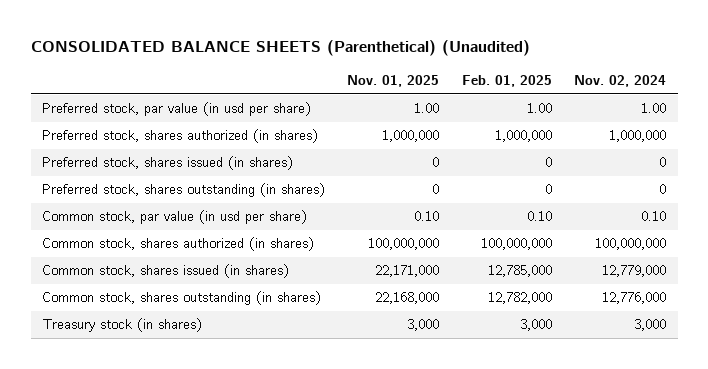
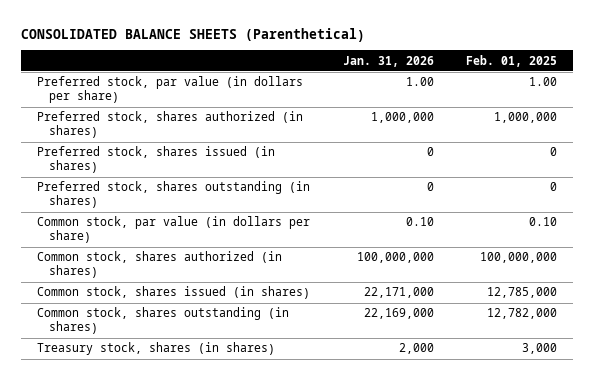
[30,40,530,57] CONSOLIDATED BALANCE SHEETS (Parenthetical) (Unaudited) -> [20,27,365,42] CONSOLIDATED BALANCE SHEETS (Parenthetical)
[347,74,440,87] Nov. 01, 2025 -> none
[574,74,667,87] Nov. 02, 2024 -> none
none -> [342,55,434,67] Jan. 31, 2026
[41,102,311,117] Preferred stock, par value (in usd per share) -> [37,76,304,104] Preferred stock, par value (in dollars per share)
[41,210,307,225] Common stock, par value (in usd per share) -> [37,216,311,244] Common stock, par value (in dollars per share)
[41,318,202,333] Treasury stock (in shares) -> [37,342,276,356] Treasury stock, shares (in shares)

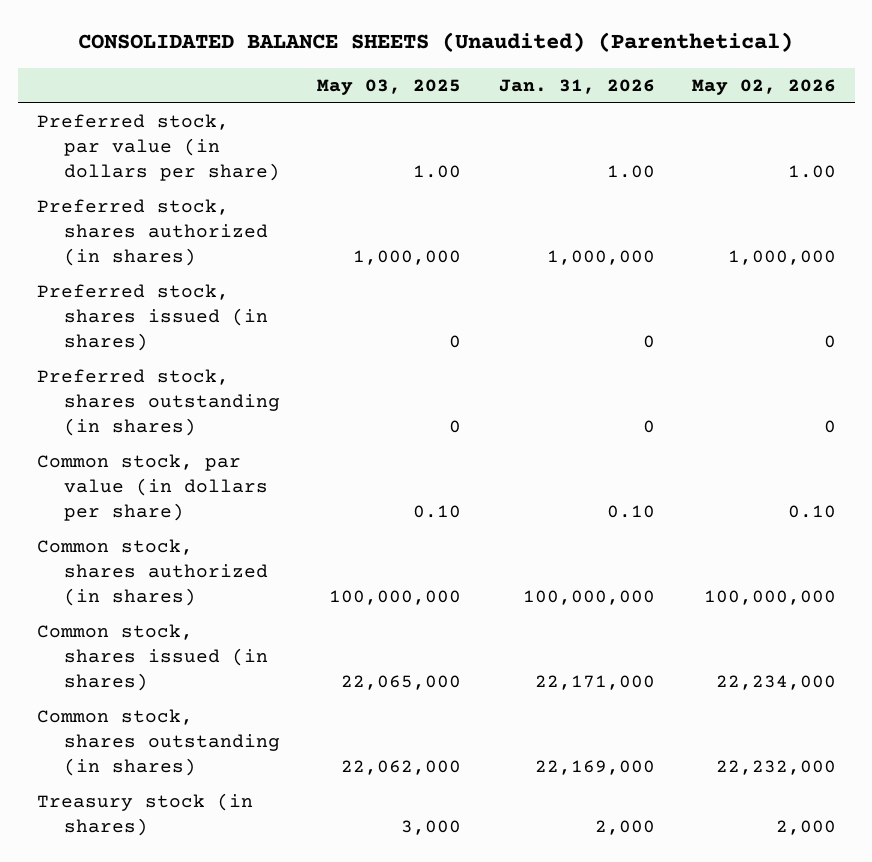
[20,27,365,42] CONSOLIDATED BALANCE SHEETS (Parenthetical) -> [78,32,794,53] CONSOLIDATED BALANCE SHEETS (Unaudited) (Parenthetical)
[466,54,558,67] Feb. 01, 2025 -> none
none -> [317,79,462,96] May 03, 2025
none -> [691,79,836,96] May 02, 2026
[37,342,276,356] Treasury stock, shares (in shares) -> [36,793,253,837] Treasury stock (in shares)

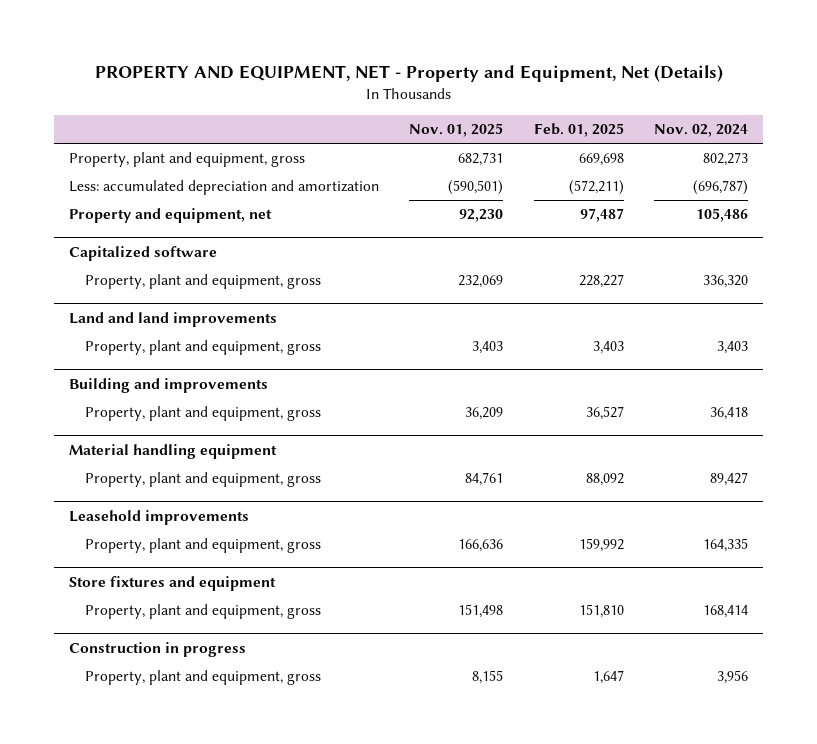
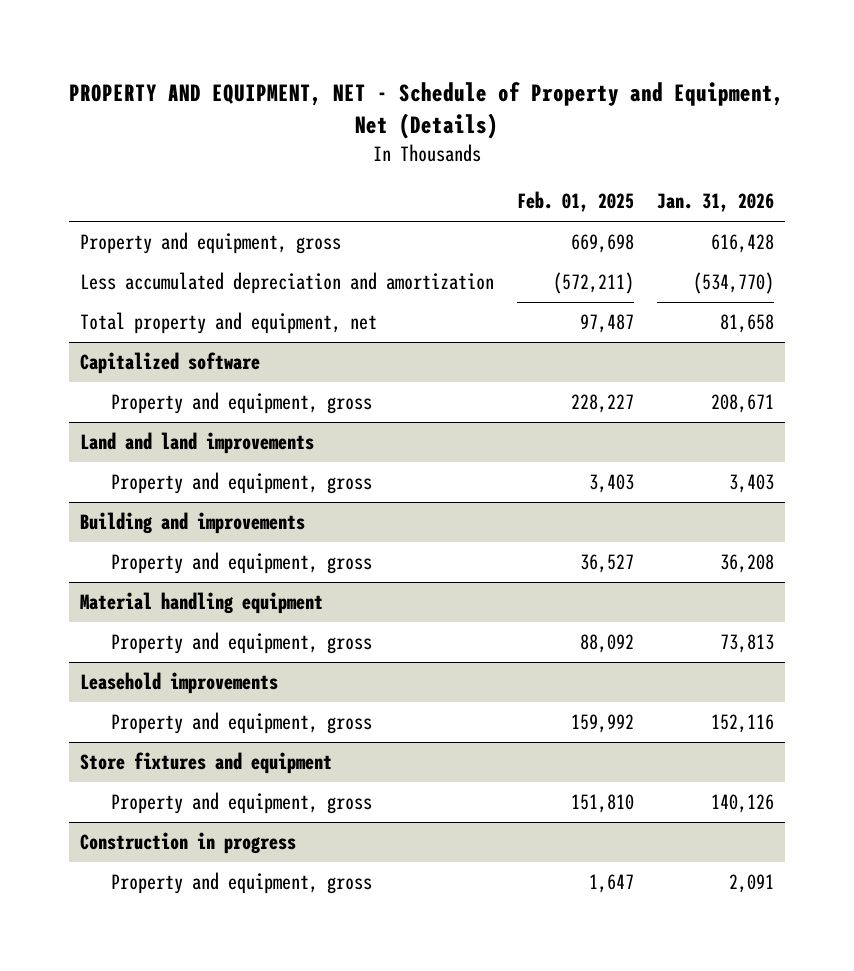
[94,65,723,83] PROPERTY AND EQUIPMENT, NET - Property and Equipment, Net (Details) -> [69,82,785,139] PROPERTY AND EQUIPMENT, NET - Schedule of Property and Equipment, Net (Details)
[409,122,504,137] Nov. 01, 2025 -> none
[653,123,748,137] Nov. 02, 2024 -> none
none -> [656,193,774,213] Jan. 31, 2026
[69,152,306,168] Property, plant and equipment, gross -> [80,232,342,255] Property and equipment, gross
[69,180,380,196] Less: accumulated depreciation and amortization -> [80,272,495,295] Less accumulated depreciation and amortization
[69,208,273,224] Property and equipment, net -> [80,312,378,335] Total property and equipment, net
[85,274,322,290] Property, plant and equipment, gross -> [110,392,372,415] Property and equipment, gross
[85,340,322,356] Property, plant and equipment, gross -> [110,472,372,495] Property and equipment, gross
[85,406,322,422] Property, plant and equipment, gross -> [110,552,372,575] Property and equipment, gross
[85,472,322,488] Property, plant and equipment, gross -> [110,632,372,655] Property and equipment, gross
[85,538,322,554] Property, plant and equipment, gross -> [110,712,372,735] Property and equipment, gross
[85,604,322,620] Property, plant and equipment, gross -> [110,792,372,815] Property and equipment, gross
[85,670,322,686] Property, plant and equipment, gross -> [110,872,372,895] Property and equipment, gross

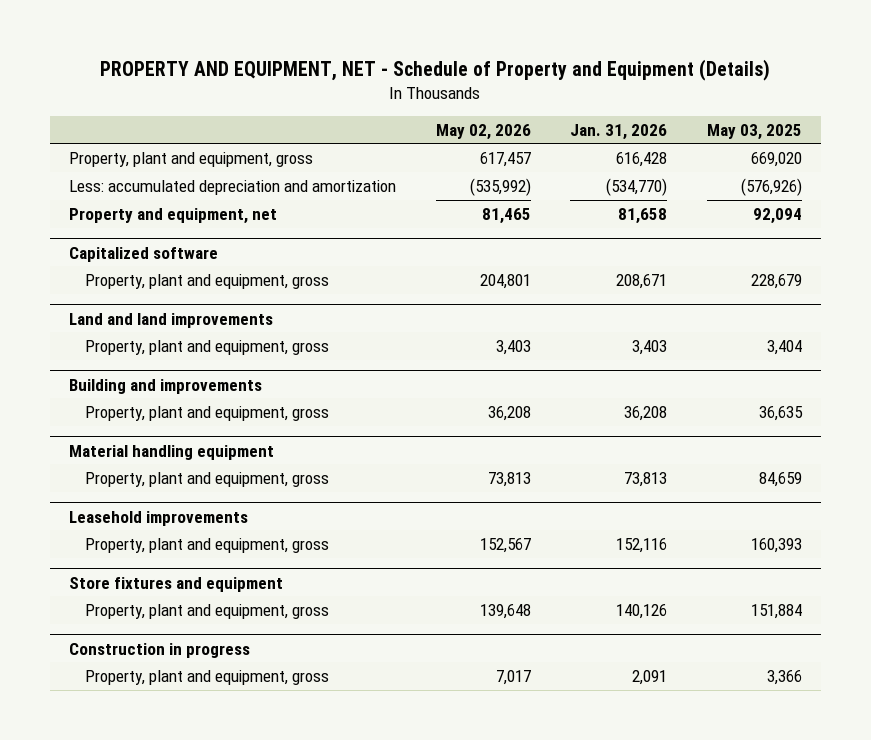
[69,82,785,139] PROPERTY AND EQUIPMENT, NET - Schedule of Property and Equipment, Net (Details) -> [100,58,771,81] PROPERTY AND EQUIPMENT, NET - Schedule of Property and Equipment (Details)
[517,191,635,213] Feb. 01, 2025 -> none
none -> [435,123,531,140] May 02, 2026
none -> [706,123,802,140] May 03, 2025
[80,232,342,255] Property and equipment, gross -> [69,151,314,167] Property, plant and equipment, gross
[80,272,495,295] Less accumulated depreciation and amortization -> [69,179,397,195] Less: accumulated depreciation and amortization
[80,312,378,335] Total property and equipment, net -> [69,207,278,224] Property and equipment, net
[110,392,372,415] Property and equipment, gross -> [84,273,329,289] Property, plant and equipment, gross
[110,472,372,495] Property and equipment, gross -> [84,339,329,355] Property, plant and equipment, gross
[110,552,372,575] Property and equipment, gross -> [84,405,329,421] Property, plant and equipment, gross
[110,632,372,655] Property and equipment, gross -> [84,471,329,487] Property, plant and equipment, gross
[110,712,372,735] Property and equipment, gross -> [84,537,329,553] Property, plant and equipment, gross
[110,792,372,815] Property and equipment, gross -> [84,603,329,619] Property, plant and equipment, gross
[110,872,372,895] Property and equipment, gross -> [84,669,329,685] Property, plant and equipment, gross

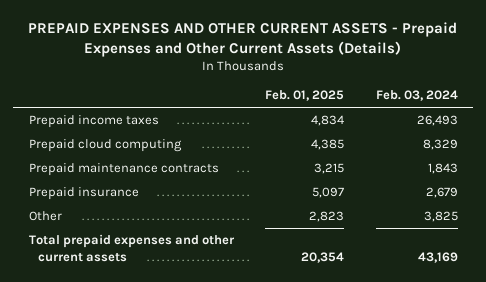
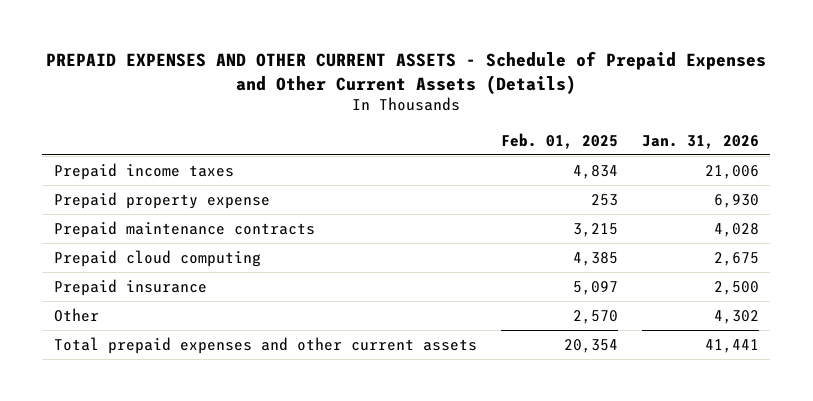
[28,21,458,57] PREPAID EXPENSES AND OTHER CURRENT ASSETS - Prepaid Expenses and Other Current Assets (Details) -> [46,51,767,94] PREPAID EXPENSES AND OTHER CURRENT ASSETS - Schedule of Prepaid Expenses and Other Current Assets (Details)
[375,90,458,102] Feb. 03, 2024 -> none
none -> [641,134,759,149] Jan. 31, 2026
none -> [54,192,271,210] Prepaid property expense
[28,139,182,153] Prepaid cloud computing -> [54,250,262,268] Prepaid cloud computing
[309,211,345,223] 2,823 -> [572,310,618,325] 2,570

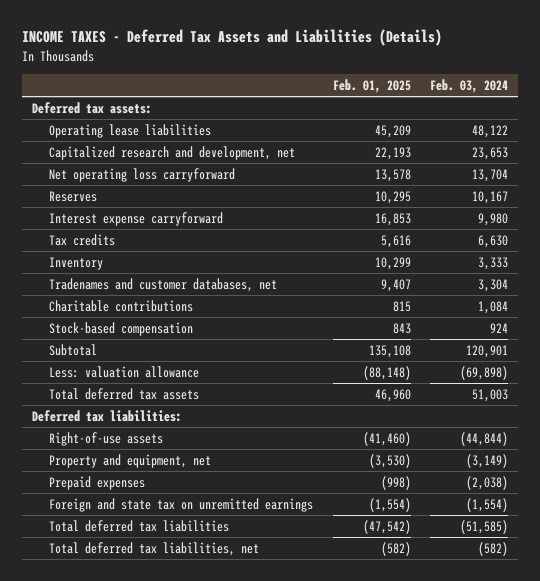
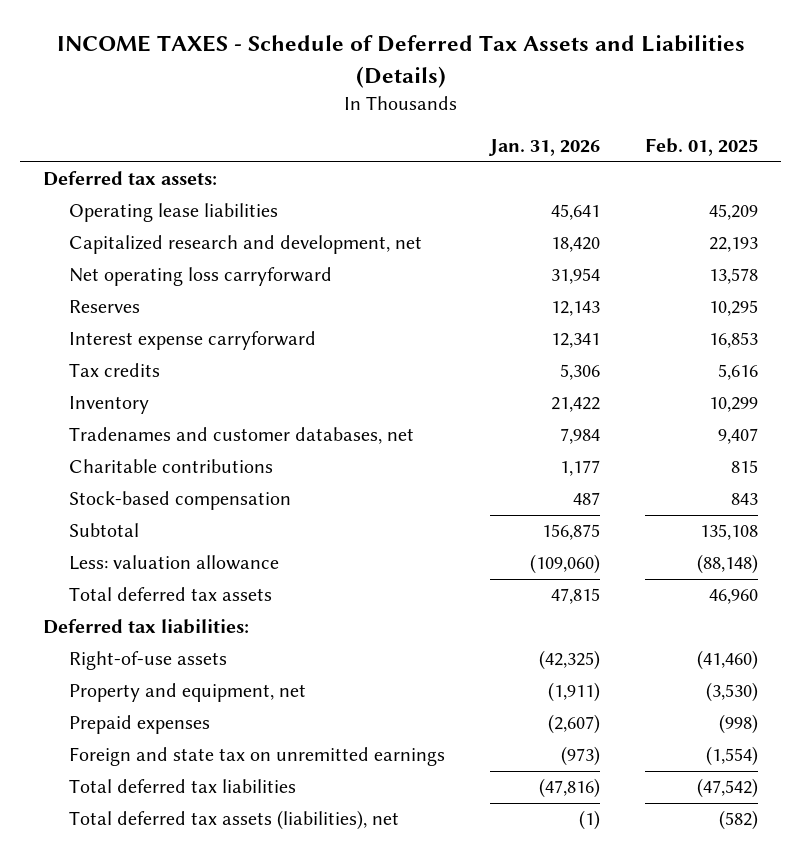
[21,29,442,47] INCOME TAXES - Deferred Tax Assets and Liabilities (Details) -> [56,35,745,88] INCOME TAXES - Schedule of Deferred Tax Assets and Liabilities (Details)
[430,78,509,93] Feb. 03, 2024 -> none
none -> [487,139,600,157] Jan. 31, 2026
[48,541,259,556] Total deferred tax liabilities, net -> [68,810,399,831] Total deferred tax assets (liabilities), net

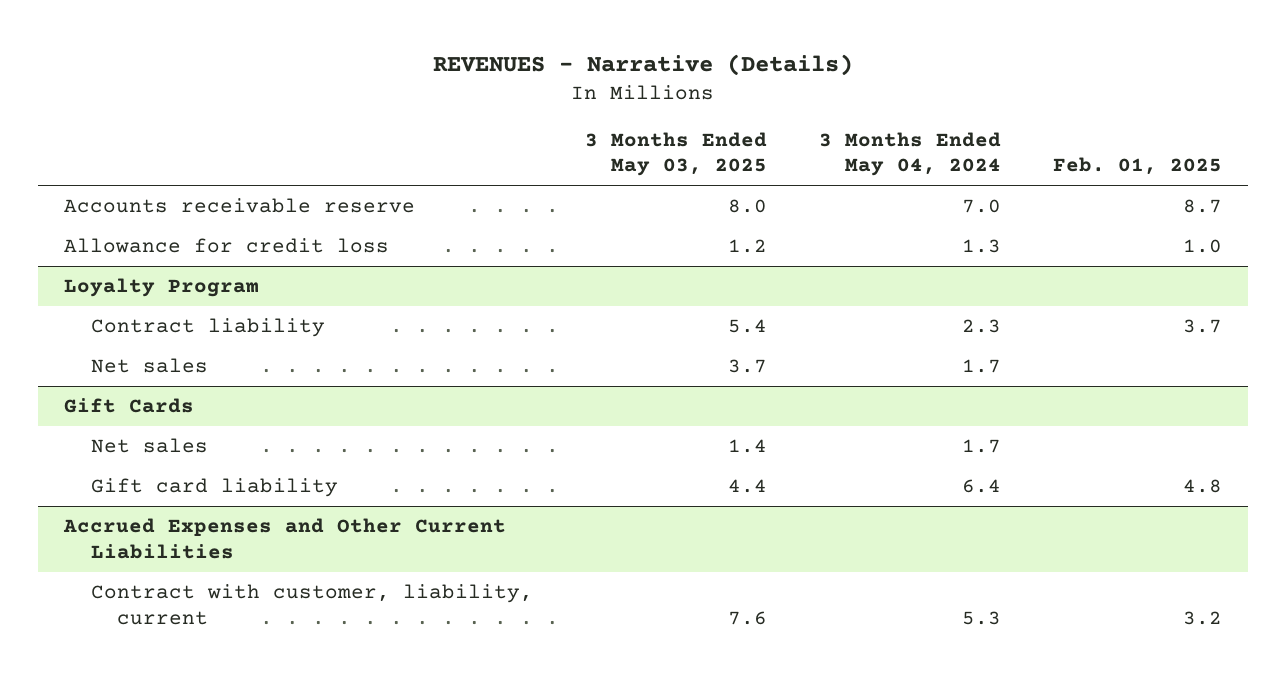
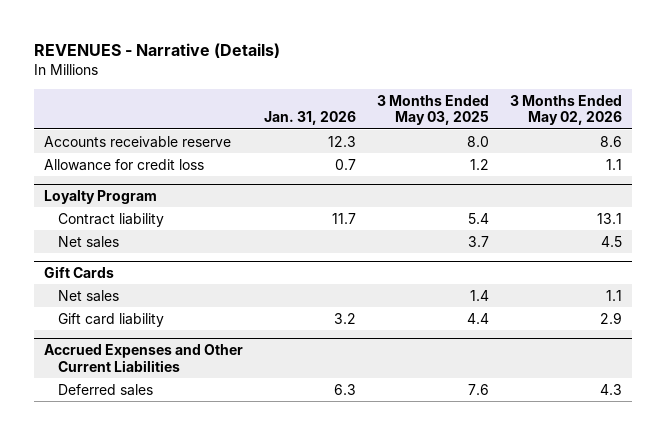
[818,131,1001,177] 3 Months Ended May 04, 2024 -> none
[1053,157,1223,176] Feb. 01, 2025 -> none
none -> [264,111,357,126] Jan. 31, 2026
none -> [509,94,622,126] 3 Months Ended May 02, 2026
[90,584,533,625] Contract with customer, liability, current -> [58,383,154,396] Deferred sales

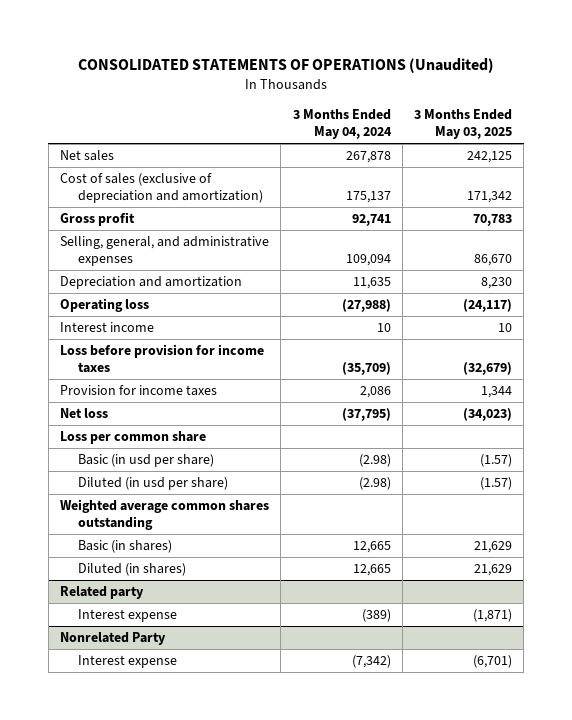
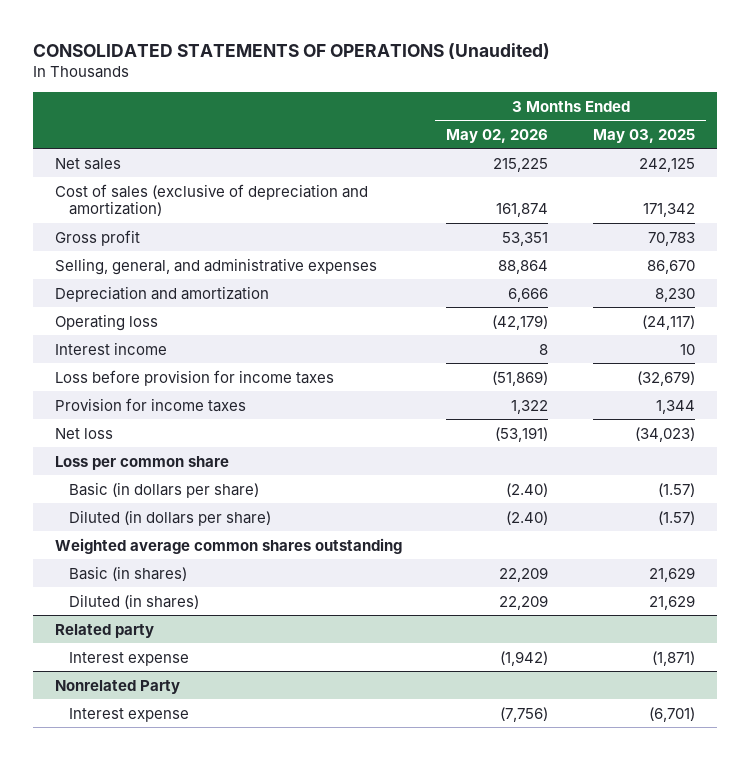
[292,109,392,140] 3 Months Ended May 04, 2024 -> none
none -> [446,128,549,143] May 02, 2026
[78,454,215,468] Basic (in usd per share) -> [68,481,259,498] Basic (in dollars per share)
[78,477,229,491] Diluted (in usd per share) -> [68,509,271,526] Diluted (in dollars per share)

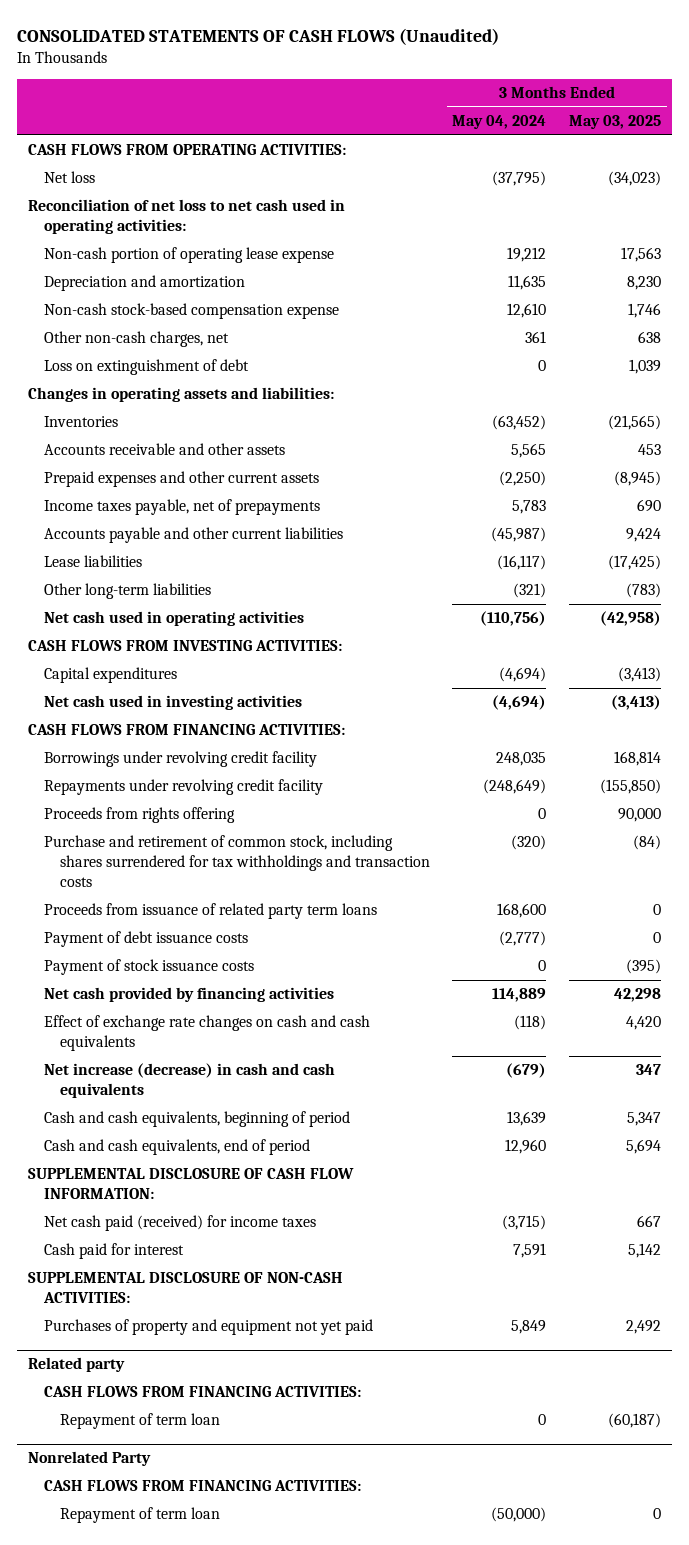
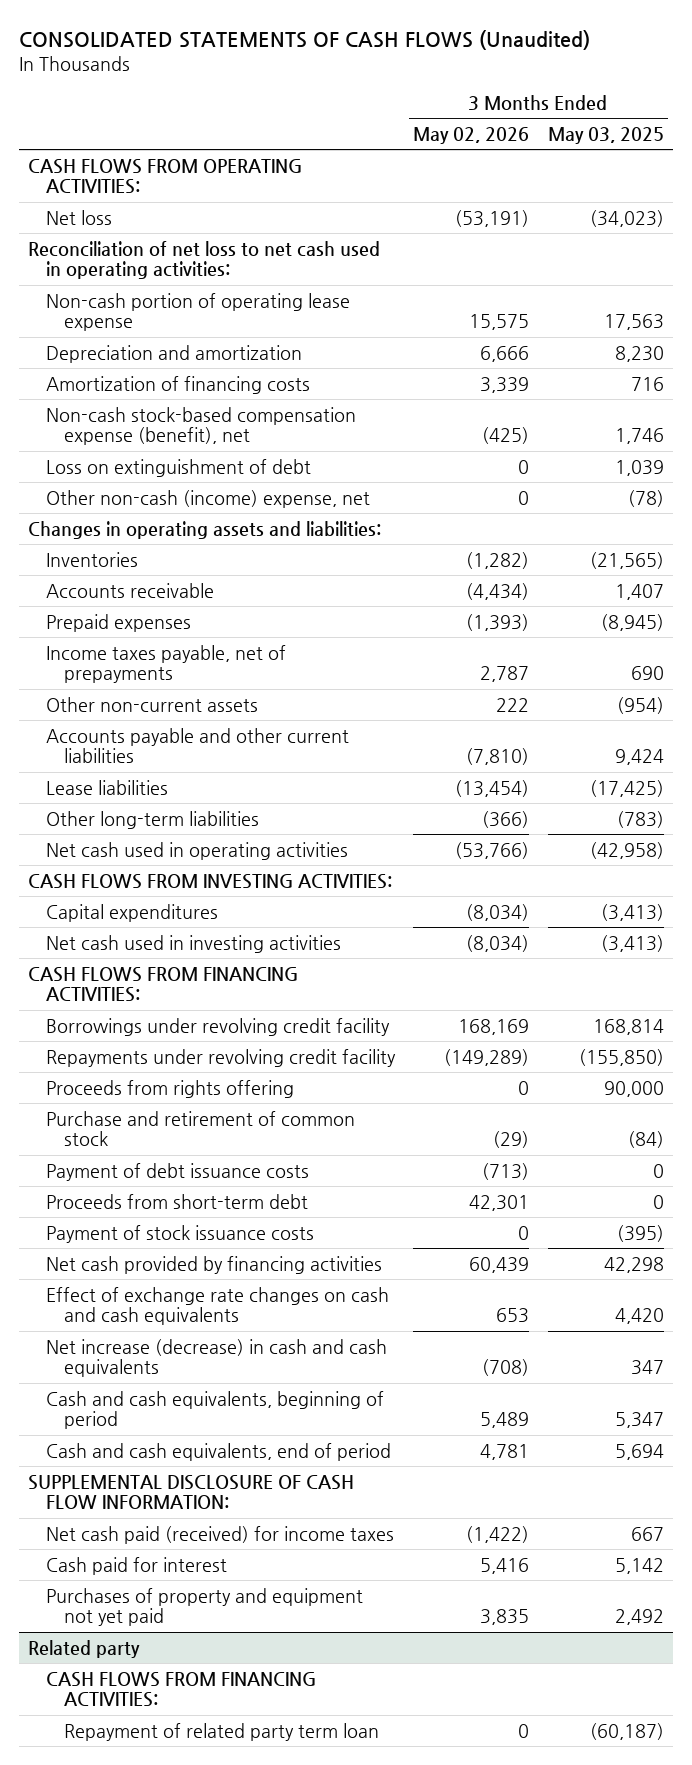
[452,115,547,130] May 04, 2024 -> none
none -> [413,127,530,145] May 02, 2026
[44,331,230,348] Other non-cash charges, net -> none
none -> [46,375,311,394] Amortization of financing costs
[44,303,340,320] Non-cash stock-based compensation expense -> [46,406,357,446] Non-cash stock-based compensation expense (benefit), net
none -> [46,489,371,508] Other non-cash (income) expense, net
[44,443,286,456] Accounts receivable and other assets -> none
none -> [46,582,215,598] Accounts receivable
[44,471,320,488] Prepaid expenses and other current assets -> [46,613,192,632] Prepaid expenses
none -> [46,696,259,712] Other non-current assets
[44,903,378,920] Proceeds from issuance of related party term loans -> none
[44,835,430,888] Purchase and retirement of common stock, including shares surrendered for tax withholdings and transaction costs -> [46,1110,356,1147] Purchase and retirement of common stock
none -> [46,1193,309,1209] Proceeds from short-term debt
[28,1272,344,1304] SUPPLEMENTAL DISCLOSURE OF NON-CASH ACTIVITIES: -> none
[28,1451,152,1467] Nonrelated Party -> none
[44,1480,362,1492] CASH FLOWS FROM FINANCING ACTIVITIES: -> none
[59,1507,220,1524] Repayment of term loan -> none
[59,1413,220,1430] Repayment of term loan -> [64,1722,380,1741] Repayment of related party term loan

